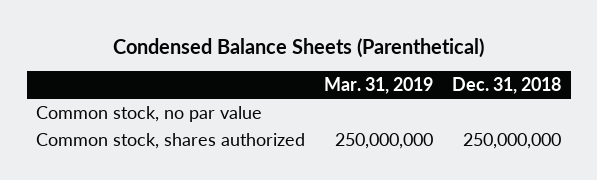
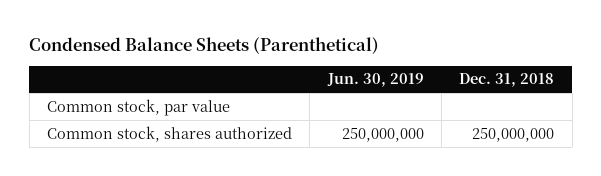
[324,77,434,95] Mar. 31, 2019 -> none
none -> [326,73,424,88] Jun. 30, 2019
[36,105,263,122] Common stock, no par value -> [46,98,230,116] Common stock, par value

